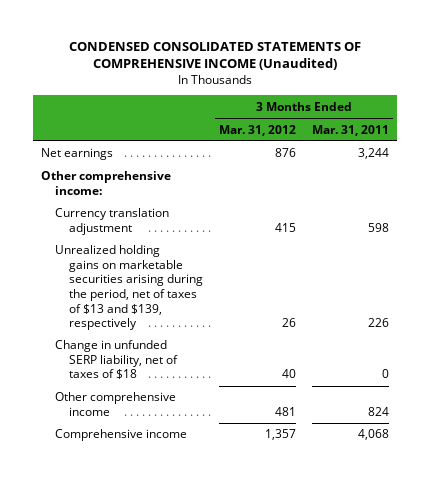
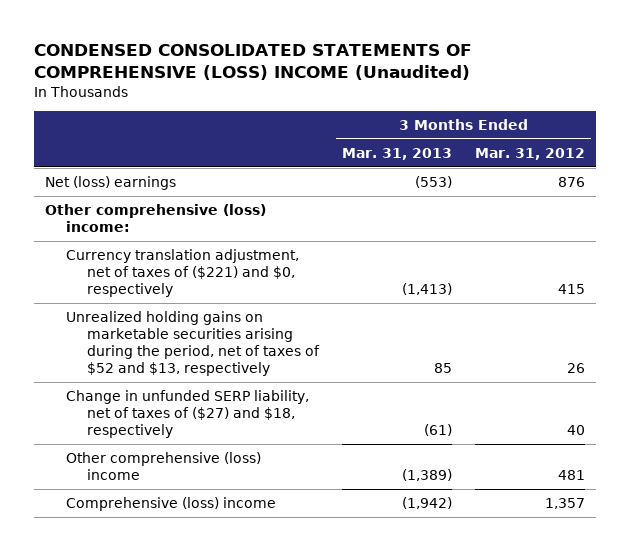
[68,41,361,71] CONDENSED CONSOLIDATED STATEMENTS OF COMPREHENSIVE INCOME (Unaudited) -> [33,43,472,80] CONDENSED CONSOLIDATED STATEMENTS OF COMPREHENSIVE (LOSS) INCOME (Unaudited)
[311,124,389,136] Mar. 31, 2011 -> none
none -> [342,147,453,160] Mar. 31, 2013
[40,148,113,161] Net earnings -> [45,176,177,191] Net (loss) earnings
[40,171,171,195] Other comprehensive income: -> [45,204,267,233] Other comprehensive (loss) income:
[54,208,169,235] Currency translation adjustment -> [66,249,300,297] Currency translation adjustment, net of taxes of ($221) and $0, respectively
[54,245,204,331] Unrealized holding gains on marketable securities arising during the period, net of taxes of $13 and $139, respectively -> [66,311,321,376] Unrealized holding gains on marketable securities arising during the period, net of taxes of $52 and $13, respectively
[54,340,179,380] Change in unfunded SERP liability, net of taxes of $18 -> [66,390,310,438] Change in unfunded SERP liability, net of taxes of ($27) and $18, respectively
[54,392,176,416] Other comprehensive income -> [66,452,262,481] Other comprehensive (loss) income
[54,429,187,442] Comprehensive income -> [66,497,277,512] Comprehensive (loss) income

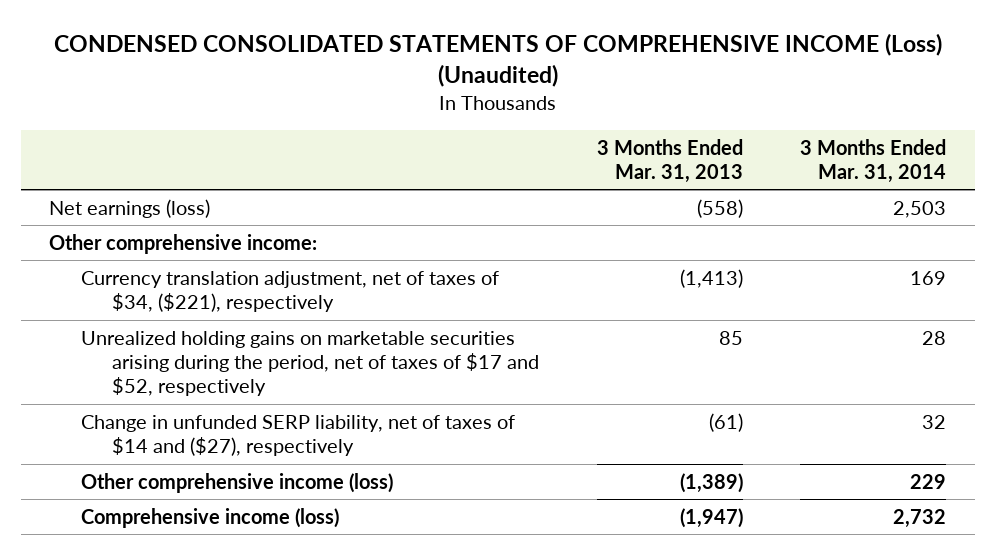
[33,43,472,80] CONDENSED CONSOLIDATED STATEMENTS OF COMPREHENSIVE (LOSS) INCOME (Unaudited) -> [53,32,942,87] CONDENSED CONSOLIDATED STATEMENTS OF COMPREHENSIVE INCOME (Loss) (Unaudited)
[474,147,585,160] Mar. 31, 2012 -> none
none -> [800,138,947,183] 3 Months Ended Mar. 31, 2014
[45,176,177,191] Net (loss) earnings -> [49,198,211,218] Net earnings (loss)
[415,176,453,189] (553) -> [696,198,743,218] (558)
[45,204,267,233] Other comprehensive (loss) income: -> [49,233,318,254] Other comprehensive income:
[66,249,300,297] Currency translation adjustment, net of taxes of ($221) and $0, respectively -> [80,270,499,313] Currency translation adjustment, net of taxes of $34, ($221), respectively
[66,311,321,376] Unrealized holding gains on marketable securities arising during the period, net of taxes of $52 and $13, respectively -> [80,330,540,397] Unrealized holding gains on marketable securities arising during the period, net of taxes of $17 and $52, respectively
[66,390,310,438] Change in unfunded SERP liability, net of taxes of ($27) and $18, respectively -> [80,414,515,457] Change in unfunded SERP liability, net of taxes of $14 and ($27), respectively
[66,452,262,481] Other comprehensive (loss) income -> [80,472,393,493] Other comprehensive income (loss)
[66,497,277,512] Comprehensive (loss) income -> [80,507,339,528] Comprehensive income (loss)
[402,497,453,510] (1,942) -> [679,507,743,528] (1,947)

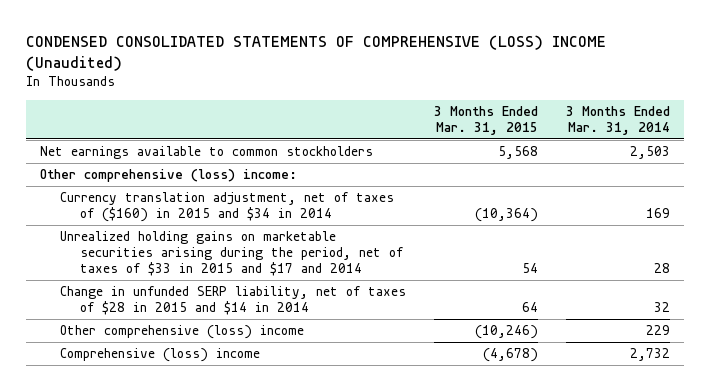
[53,32,942,87] CONDENSED CONSOLIDATED STATEMENTS OF COMPREHENSIVE INCOME (Loss) (Unaudited) -> [25,34,606,71] CONDENSED CONSOLIDATED STATEMENTS OF COMPREHENSIVE (LOSS) INCOME (Unaudited)
[596,138,743,183] 3 Months Ended Mar. 31, 2013 -> none
none -> [433,105,538,135] 3 Months Ended Mar. 31, 2015
[49,198,211,218] Net earnings (loss) -> [39,146,373,160] Net earnings available to common stockholders
[49,233,318,254] Other comprehensive income: -> [39,169,297,183] Other comprehensive (loss) income:
[80,270,499,313] Currency translation adjustment, net of taxes of $34, ($221), respectively -> [59,192,394,223] Currency translation adjustment, net of taxes of ($160) in 2015 and $34 in 2014
[80,330,540,397] Unrealized holding gains on marketable securities arising during the period, net of taxes of $17 and $52, respectively -> [59,231,403,277] Unrealized holding gains on marketable securities arising during the period, net of taxes of $33 in 2015 and $17 and 2014
[80,414,515,457] Change in unfunded SERP liability, net of taxes of $14 and ($27), respectively -> [59,286,406,316] Change in unfunded SERP liability, net of taxes of $28 in 2015 and $14 in 2014
[80,472,393,493] Other comprehensive income (loss) -> [59,325,304,340] Other comprehensive (loss) income
[80,507,339,528] Comprehensive income (loss) -> [59,348,260,363] Comprehensive (loss) income

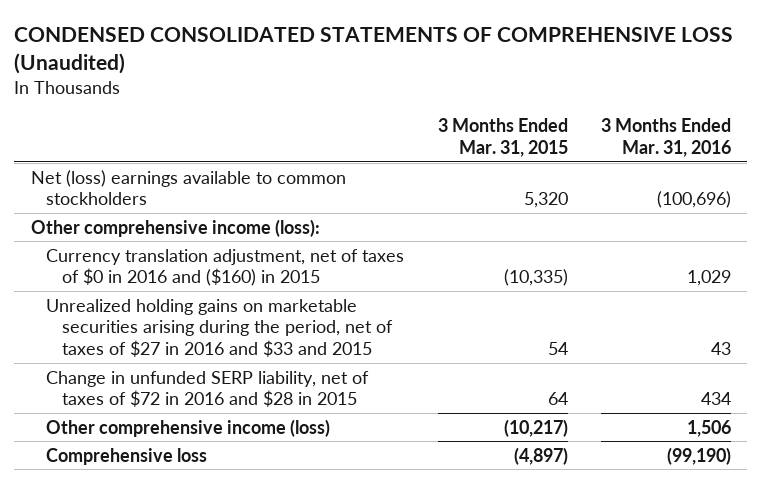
[25,34,606,71] CONDENSED CONSOLIDATED STATEMENTS OF COMPREHENSIVE (LOSS) INCOME (Unaudited) -> [14,27,734,74] CONDENSED CONSOLIDATED STATEMENTS OF COMPREHENSIVE LOSS (Unaudited)
[565,105,670,135] 3 Months Ended Mar. 31, 2014 -> none
none -> [600,118,731,158] 3 Months Ended Mar. 31, 2016
[39,146,373,160] Net earnings available to common stockholders -> [30,169,346,206] Net (loss) earnings available to common stockholders
[497,146,538,160] 5,568 -> [523,192,568,209] 5,320
[39,169,297,183] Other comprehensive (loss) income: -> [30,218,320,237] Other comprehensive income (loss):
[59,192,394,223] Currency translation adjustment, net of taxes of ($160) in 2015 and $34 in 2014 -> [46,248,405,287] Currency translation adjustment, net of taxes of $0 in 2016 and ($160) in 2015
[474,208,538,223] (10,364) -> [503,269,568,287] (10,335)
[59,231,403,277] Unrealized holding gains on marketable securities arising during the period, net of taxes of $33 in 2015 and $17 and 2014 -> [46,298,393,358] Unrealized holding gains on marketable securities arising during the period, net of taxes of $27 in 2016 and $33 and 2015
[59,286,406,316] Change in unfunded SERP liability, net of taxes of $28 in 2015 and $14 in 2014 -> [46,370,370,408] Change in unfunded SERP liability, net of taxes of $72 in 2016 and $28 in 2015
[59,325,304,340] Other comprehensive (loss) income -> [46,418,331,437] Other comprehensive income (loss)
[474,325,538,340] (10,246) -> [503,418,568,437] (10,217)
[59,348,260,363] Comprehensive (loss) income -> [46,447,208,465] Comprehensive loss
[482,348,538,363] (4,678) -> [513,446,568,465] (4,897)

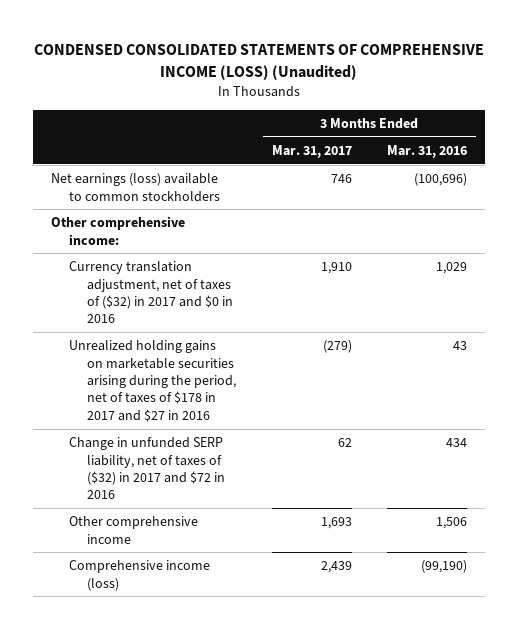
[14,27,734,74] CONDENSED CONSOLIDATED STATEMENTS OF COMPREHENSIVE LOSS (Unaudited) -> [33,43,484,80] CONDENSED CONSOLIDATED STATEMENTS OF COMPREHENSIVE INCOME (LOSS) (Unaudited)
[437,118,568,158] 3 Months Ended Mar. 31, 2015 -> none
none -> [271,144,352,158] Mar. 31, 2017
[30,169,346,206] Net (loss) earnings available to common stockholders -> [50,173,221,202] Net earnings (loss) available to common stockholders
[30,218,320,237] Other comprehensive income (loss): -> [50,216,185,245] Other comprehensive income:
[46,248,405,287] Currency translation adjustment, net of taxes of $0 in 2016 and ($160) in 2015 -> [69,261,234,324] Currency translation adjustment, net of taxes of ($32) in 2017 and $0 in 2016
[46,298,393,358] Unrealized holding gains on marketable securities arising during the period, net of taxes of $27 in 2016 and $33 and 2015 -> [69,340,237,422] Unrealized holding gains on marketable securities arising during the period, net of taxes of $178 in 2017 and $27 in 2016
[46,370,370,408] Change in unfunded SERP liability, net of taxes of $72 in 2016 and $28 in 2015 -> [69,437,226,500] Change in unfunded SERP liability, net of taxes of ($32) in 2017 and $72 in 2016
[46,418,331,437] Other comprehensive income (loss) -> [69,516,199,544] Other comprehensive income
[46,447,208,465] Comprehensive loss -> [69,560,211,591] Comprehensive income (loss)

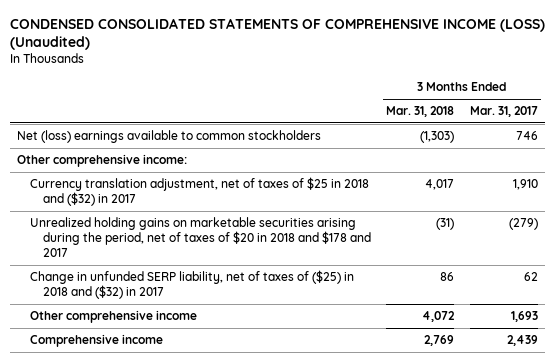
[387,144,468,158] Mar. 31, 2016 -> none
none -> [386,106,455,118] Mar. 31, 2018
[50,173,221,202] Net earnings (loss) available to common stockholders -> [17,130,322,144] Net (loss) earnings available to common stockholders
[69,261,234,324] Currency translation adjustment, net of taxes of ($32) in 2017 and $0 in 2016 -> [30,177,370,207] Currency translation adjustment, net of taxes of $25 in 2018 and ($32) in 2017
[69,340,237,422] Unrealized holding gains on marketable securities arising during the period, net of taxes of $178 in 2017 and $27 in 2016 -> [30,217,372,257] Unrealized holding gains on marketable securities arising during the period, net of taxes of $20 in 2018 and $178 and 2017
[69,437,226,500] Change in unfunded SERP liability, net of taxes of ($32) in 2017 and $72 in 2016 -> [30,270,355,300] Change in unfunded SERP liability, net of taxes of ($25) in 2018 and ($32) in 2017
[69,560,211,591] Comprehensive income (loss) -> [30,334,164,348] Comprehensive income

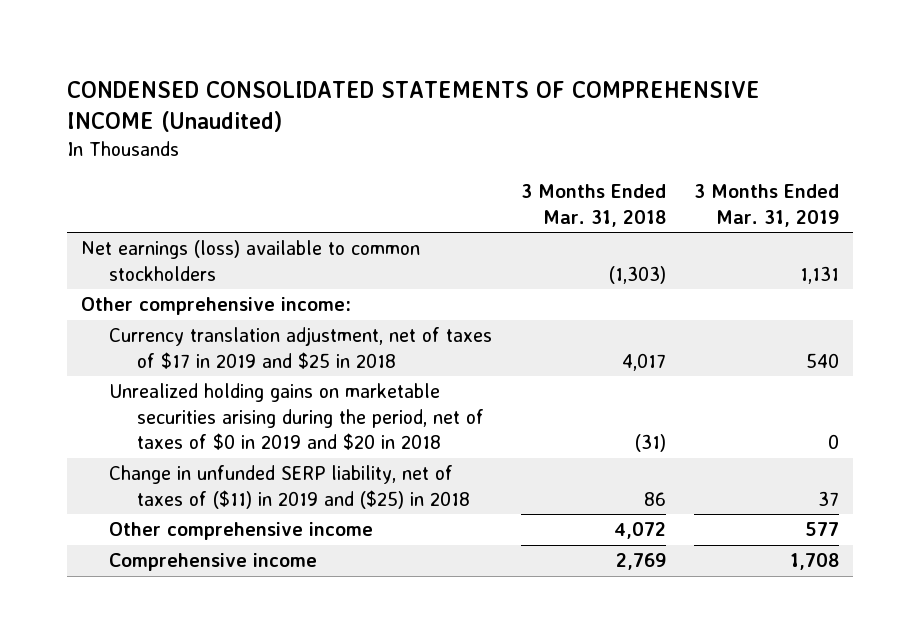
[9,17,545,51] CONDENSED CONSOLIDATED STATEMENTS OF COMPREHENSIVE INCOME (LOSS) (Unaudited) -> [67,81,761,133] CONDENSED CONSOLIDATED STATEMENTS OF COMPREHENSIVE INCOME (Unaudited)
[469,106,538,118] Mar. 31, 2017 -> none
none -> [694,184,840,227] 3 Months Ended Mar. 31, 2019
[17,130,322,144] Net (loss) earnings available to common stockholders -> [81,240,421,281] Net earnings (loss) available to common stockholders
[30,177,370,207] Currency translation adjustment, net of taxes of $25 in 2018 and ($32) in 2017 -> [109,327,493,369] Currency translation adjustment, net of taxes of $17 in 2019 and $25 in 2018
[30,217,372,257] Unrealized holding gains on marketable securities arising during the period, net of taxes of $20 in 2018 and $178 and 2017 -> [109,383,484,451] Unrealized holding gains on marketable securities arising during the period, net of taxes of $0 in 2019 and $20 in 2018
[30,270,355,300] Change in unfunded SERP liability, net of taxes of ($25) in 2018 and ($32) in 2017 -> [109,465,470,509] Change in unfunded SERP liability, net of taxes of ($11) in 2019 and ($25) in 2018

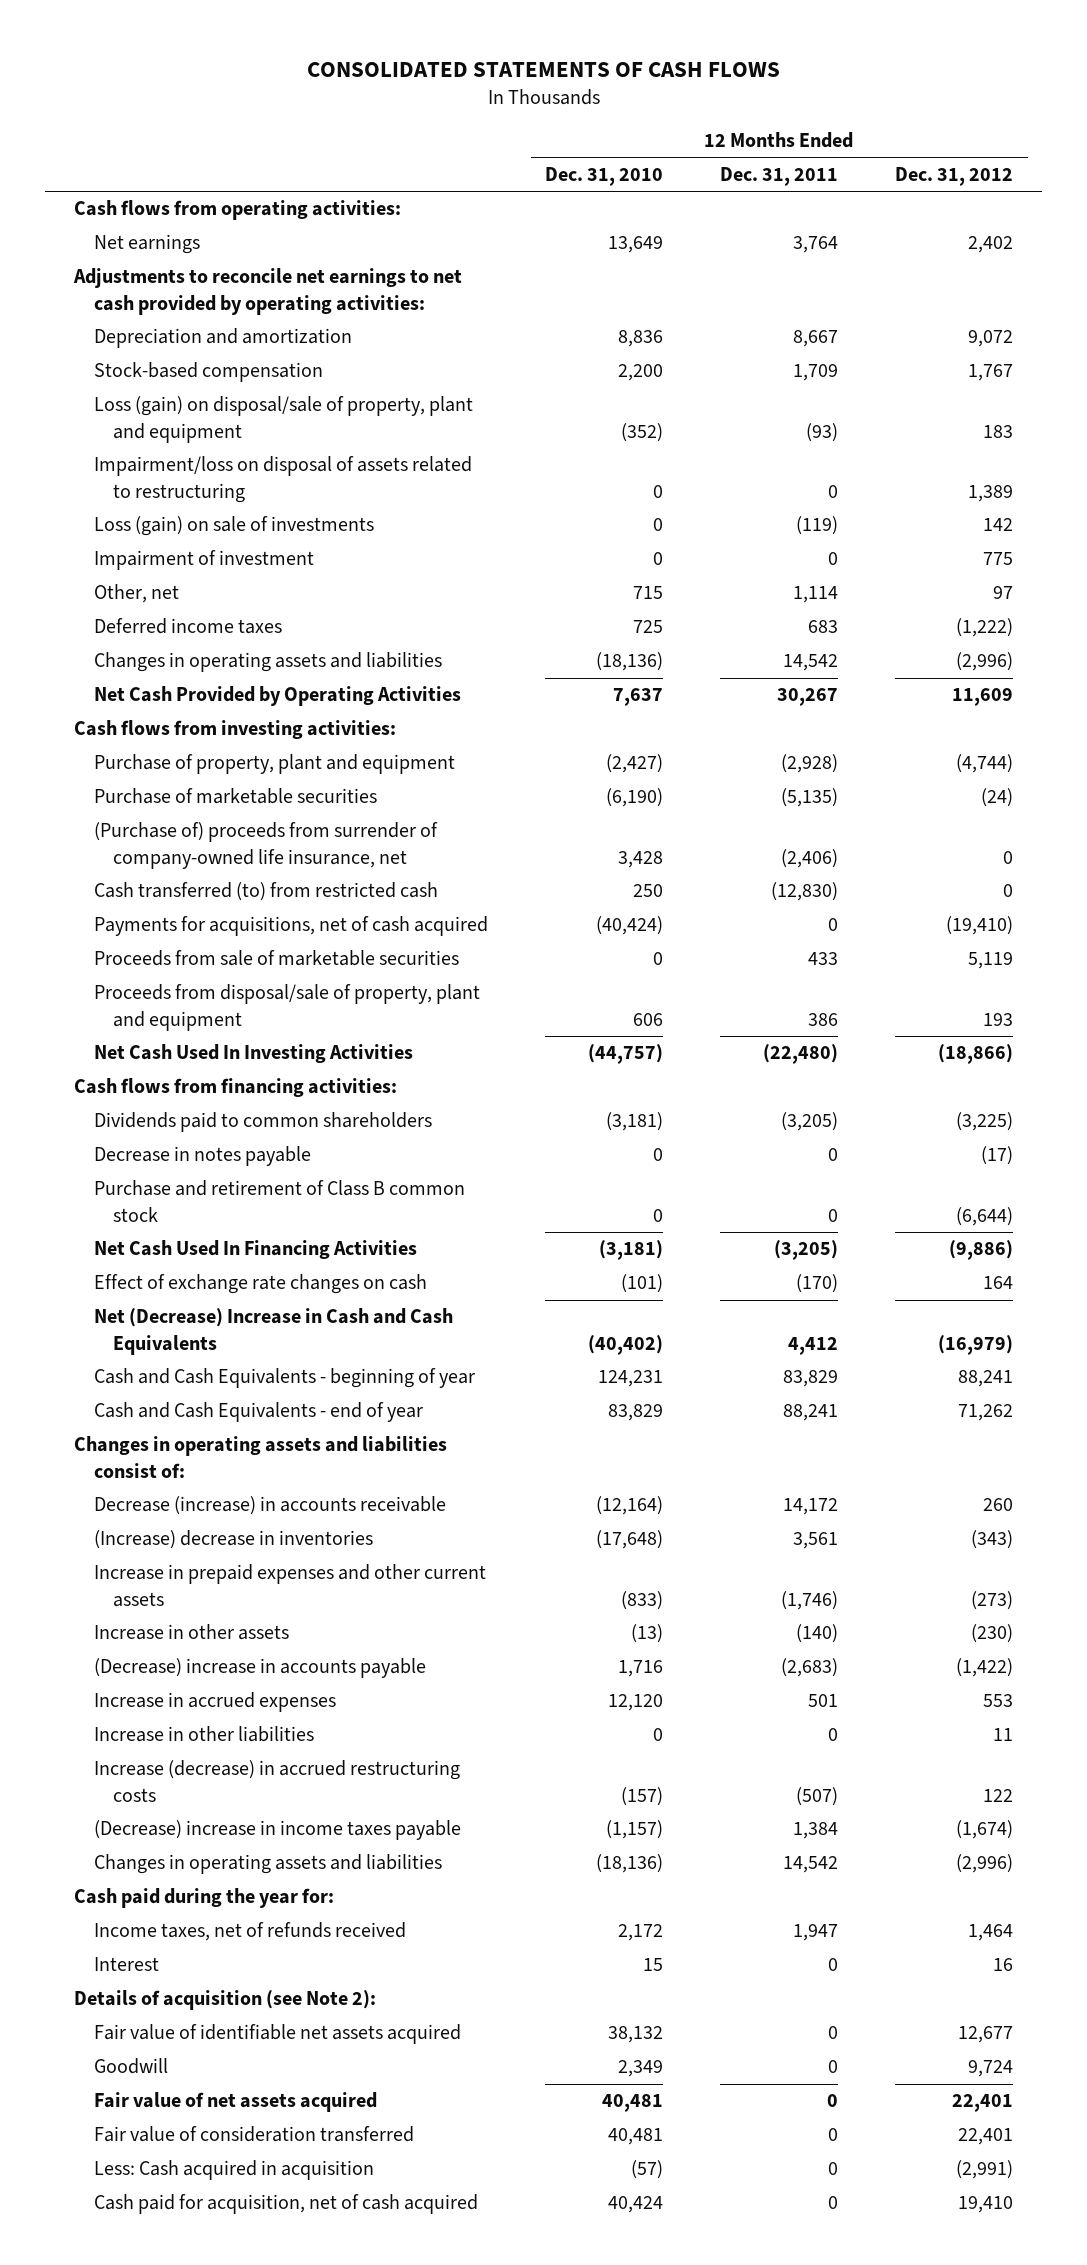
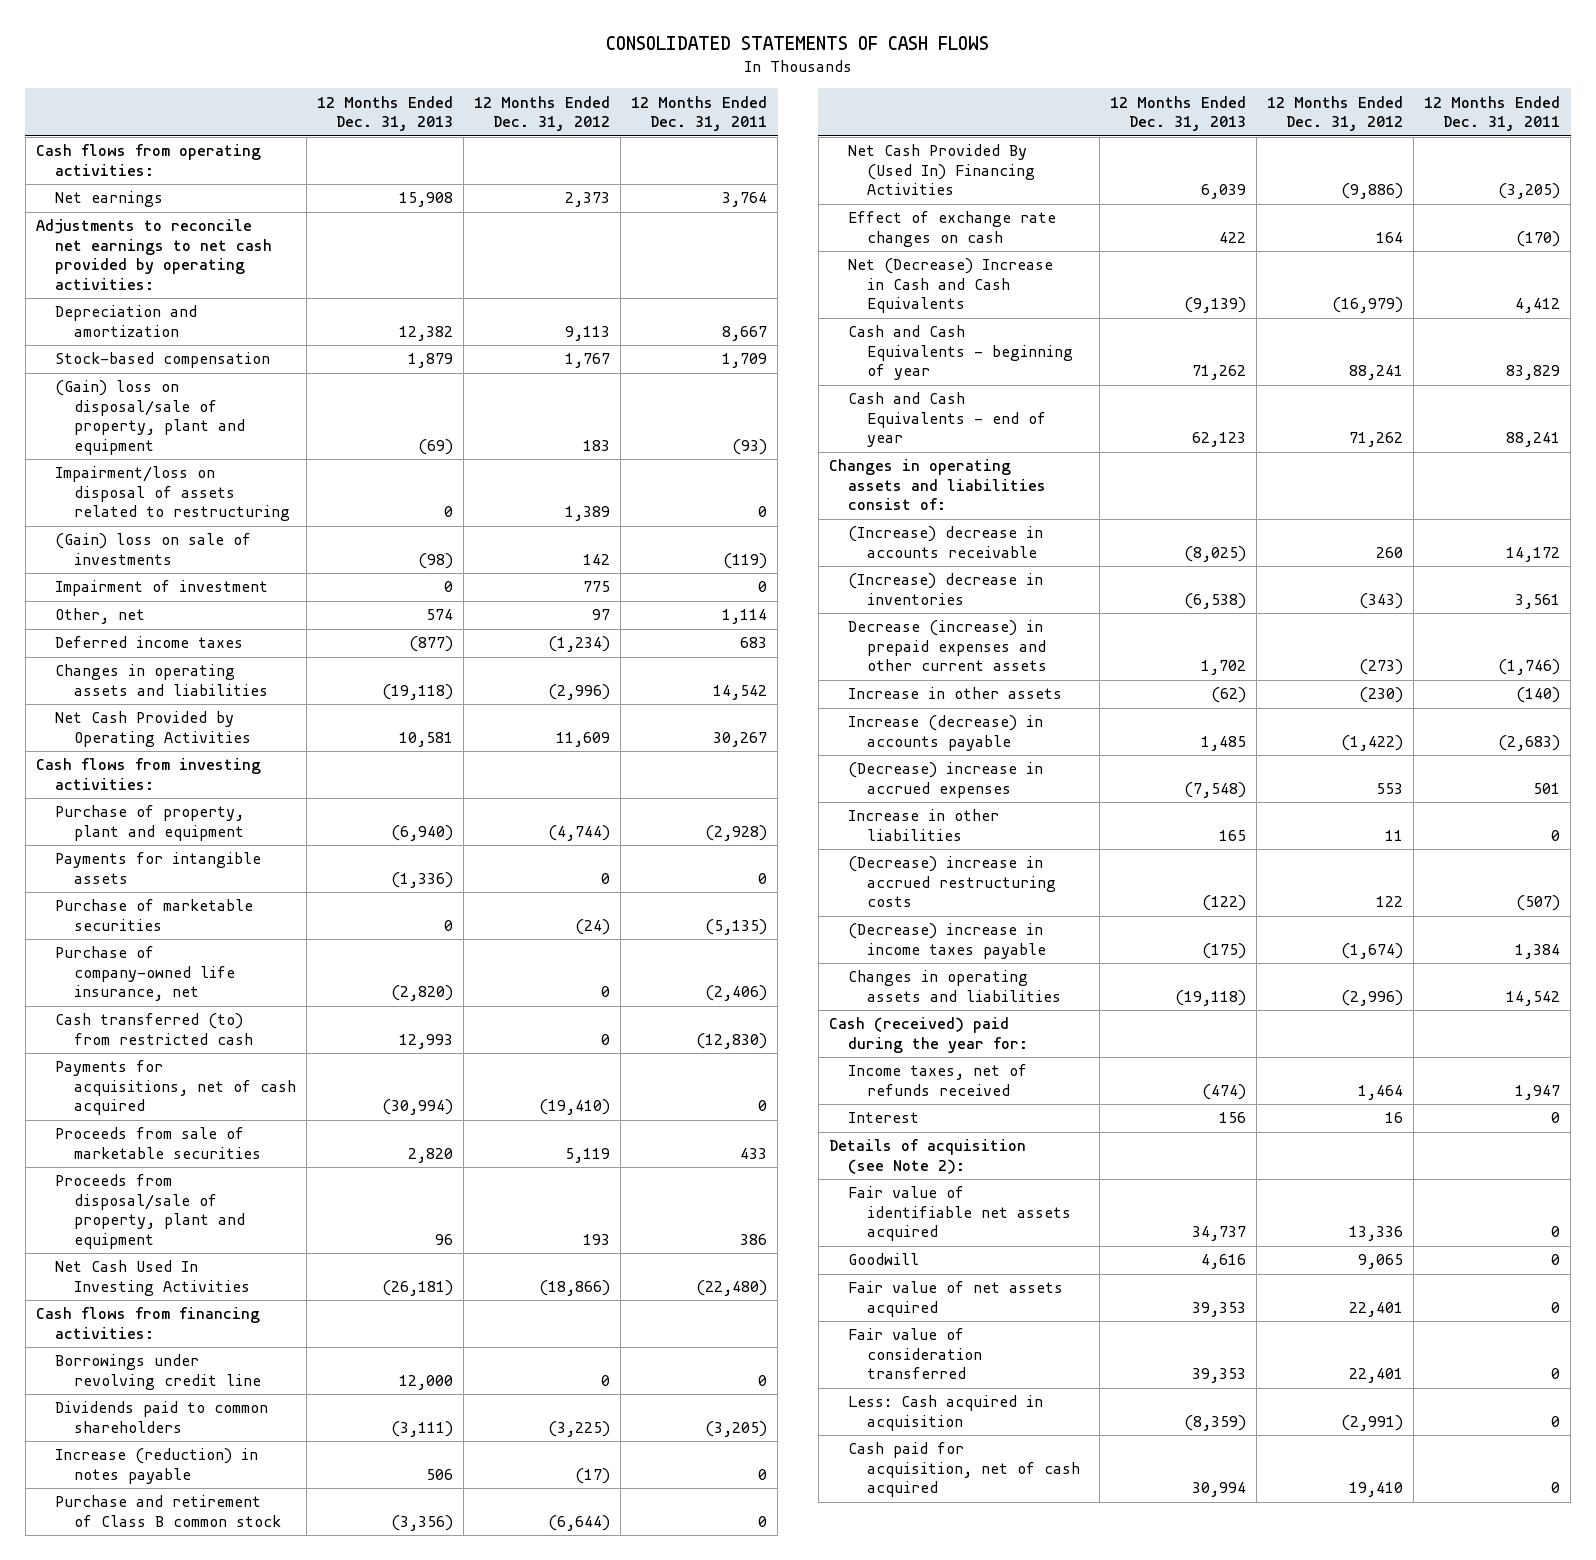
[544,167,663,187] Dec. 31, 2010 -> none
none -> [317,95,454,132] 12 Months Ended Dec. 31, 2013
[968,236,1014,254] 2,402 -> [565,192,611,208] 2,373
[968,330,1014,348] 9,072 -> [565,325,611,341] 9,113
[93,396,473,443] Loss (gain) on disposal/sale of property, plant and equipment -> [55,380,246,455] (Gain) loss on disposal/sale of property, plant and equipment
[93,516,374,537] Loss (gain) on sale of investments -> [55,533,252,565] (Gain) loss on sale of investments
[956,618,1014,638] (1,222) -> [548,636,611,653] (1,234)
none -> [55,852,262,884] Payments for intangible assets
[93,822,438,869] (Purchase of) proceeds from surrender of company-owned life insurance, net -> [55,946,236,1002] Purchase of company-owned life insurance, net
none -> [55,1354,262,1390] Borrowings under revolving credit line
[93,1146,311,1167] Decrease in notes payable -> [55,1448,259,1484] Increase (reduction) in notes payable
[93,1240,417,1260] Net Cash Used In Financing Activities -> [848,144,1036,196] Net Cash Provided By (Used In) Financing Activities
[93,1496,446,1516] Decrease (increase) in accounts receivable -> [848,526,1044,558] (Increase) decrease in accounts receivable
[93,1564,486,1607] Increase in prepaid expenses and other current assets -> [848,620,1048,672] Decrease (increase) in prepaid expenses and other current assets
[93,1658,426,1679] (Decrease) increase in accounts payable -> [848,715,1044,751] Increase (decrease) in accounts payable
[93,1692,336,1713] Increase in accrued expenses -> [848,762,1044,798] (Decrease) increase in accrued expenses
[93,1760,460,1802] Increase (decrease) in accrued restructuring costs -> [848,856,1057,908] (Decrease) increase in accrued restructuring costs
[73,1888,334,1909] Cash paid during the year for: -> [828,1017,1029,1053] Cash (received) paid during the year for:
[958,2026,1014,2044] 12,677 -> [1349,1226,1404,1242] 13,336
[968,2060,1014,2078] 9,724 -> [1358,1254,1404,1270] 9,065

